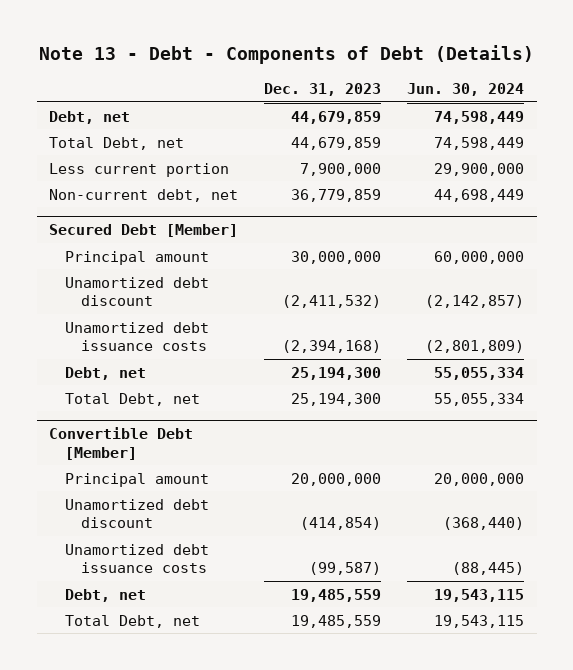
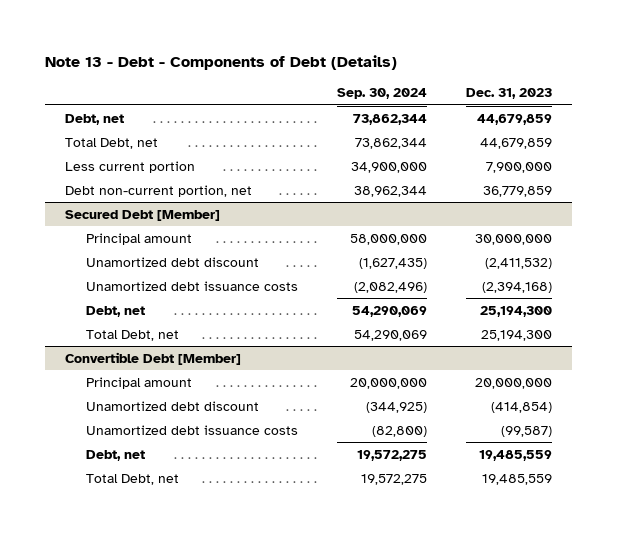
[406,82,524,96] Jun. 30, 2024 -> none
none -> [337,88,428,100] Sep. 30, 2024
[49,188,239,202] Non-current debt, net -> [65,184,253,197] Debt non-current portion, net

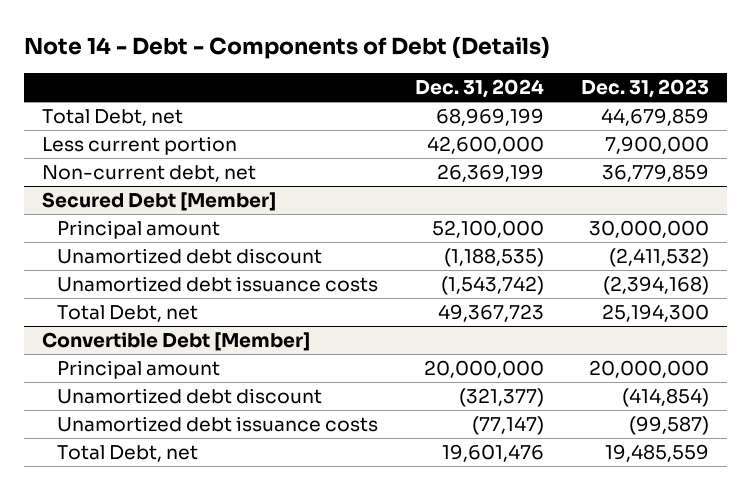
[45,54,398,70] Note 13 - Debt - Components of Debt (Details) -> [24,35,551,59] Note 14 - Debt - Components of Debt (Details)
[337,88,428,100] Sep. 30, 2024 -> none
none -> [414,78,544,98] Dec. 31, 2024
[65,113,125,125] Debt, net -> none
[65,184,253,197] Debt non-current portion, net -> [42,165,257,183] Non-current debt, net
[85,305,145,317] Debt, net -> none
[85,449,145,461] Debt, net -> none

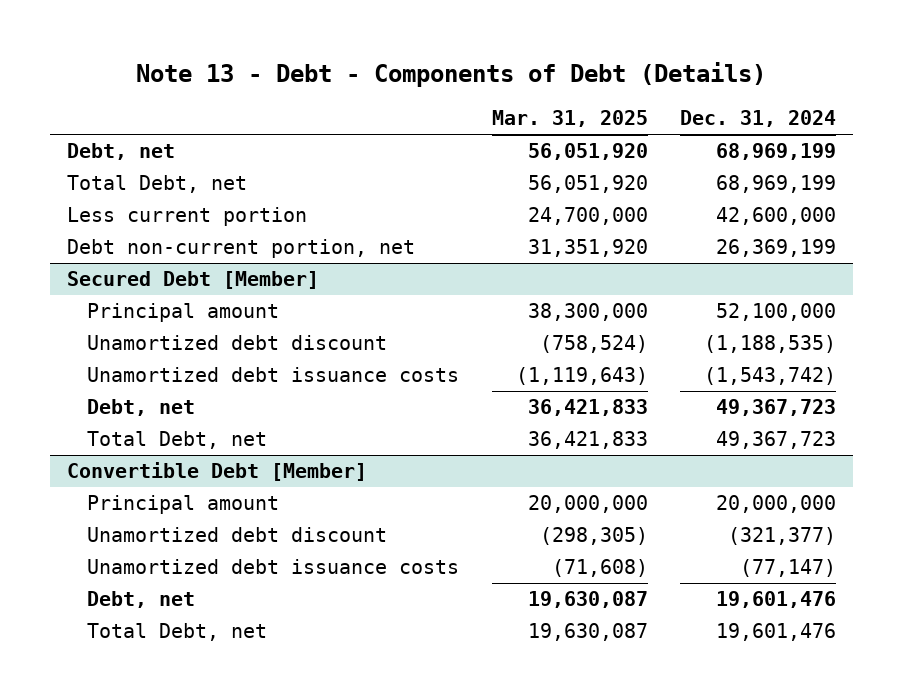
[24,35,551,59] Note 14 - Debt - Components of Debt (Details) -> [136,61,767,87] Note 13 - Debt - Components of Debt (Details)
[580,78,709,98] Dec. 31, 2023 -> none
none -> [491,110,648,128] Mar. 31, 2025
none -> [66,143,175,161] Debt, net
[42,165,257,183] Non-current debt, net -> [66,239,415,259] Debt non-current portion, net
none -> [86,399,195,417] Debt, net
none -> [86,591,195,609] Debt, net

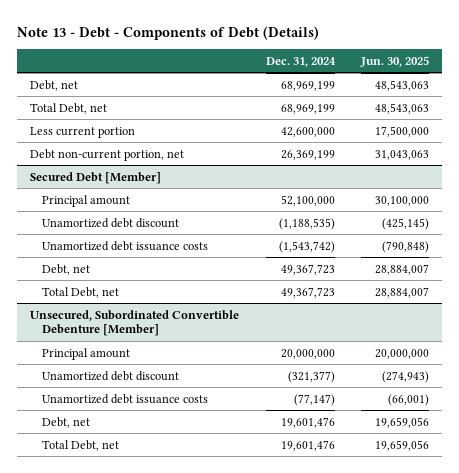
[491,110,648,128] Mar. 31, 2025 -> none
none -> [360,55,430,67] Jun. 30, 2025
[66,462,367,482] Convertible Debt [Member] -> [30,309,240,337] Unsecured, Subordinated Convertible Debenture [Member]

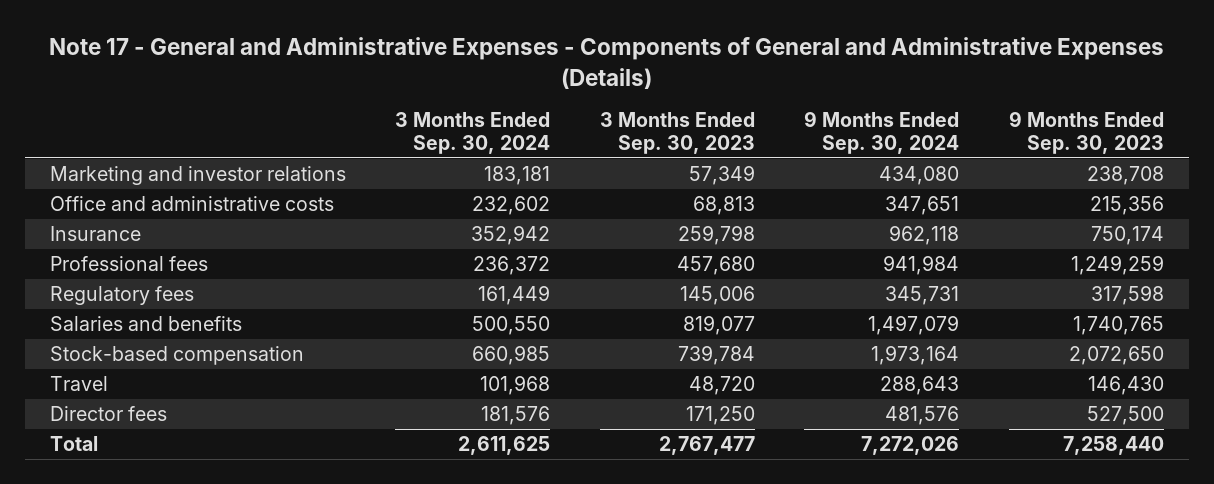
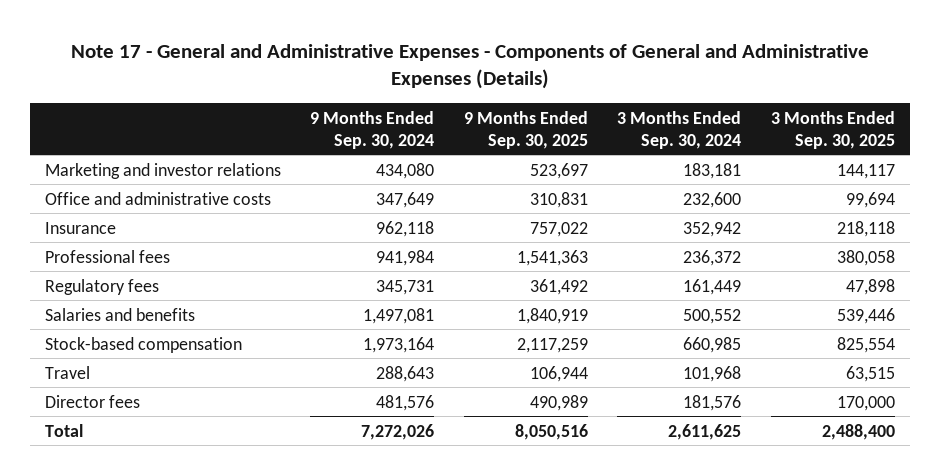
[599,112,755,155] 3 Months Ended Sep. 30, 2023 -> none
[1008,111,1164,155] 9 Months Ended Sep. 30, 2023 -> none
none -> [463,110,588,149] 9 Months Ended Sep. 30, 2025
none -> [770,110,895,149] 3 Months Ended Sep. 30, 2025
[472,196,551,216] 232,602 -> [683,191,742,208] 232,600
[885,196,960,216] 347,651 -> [376,191,435,208] 347,649
[472,316,551,336] 500,550 -> [683,308,742,324] 500,552
[868,315,960,336] 1,497,079 -> [363,307,435,324] 1,497,081

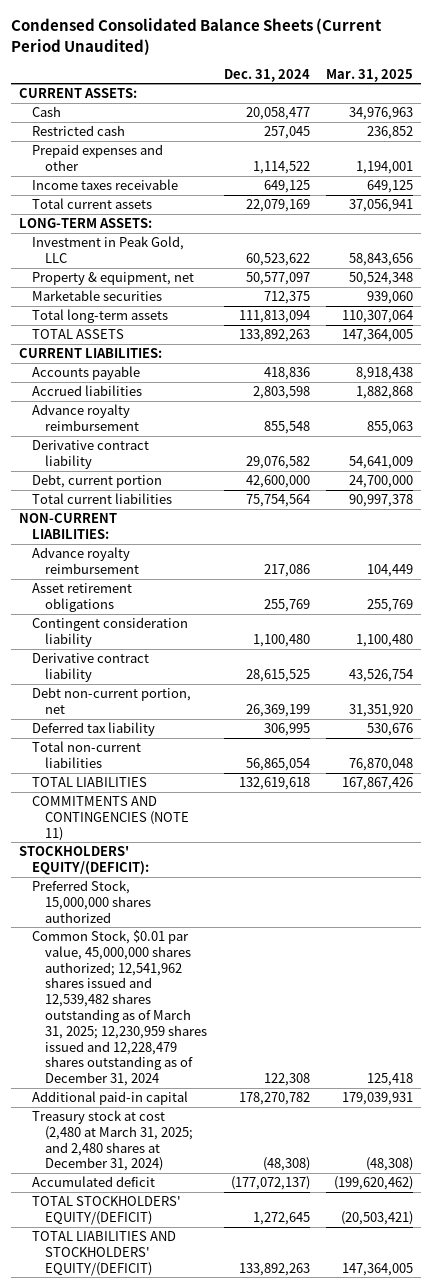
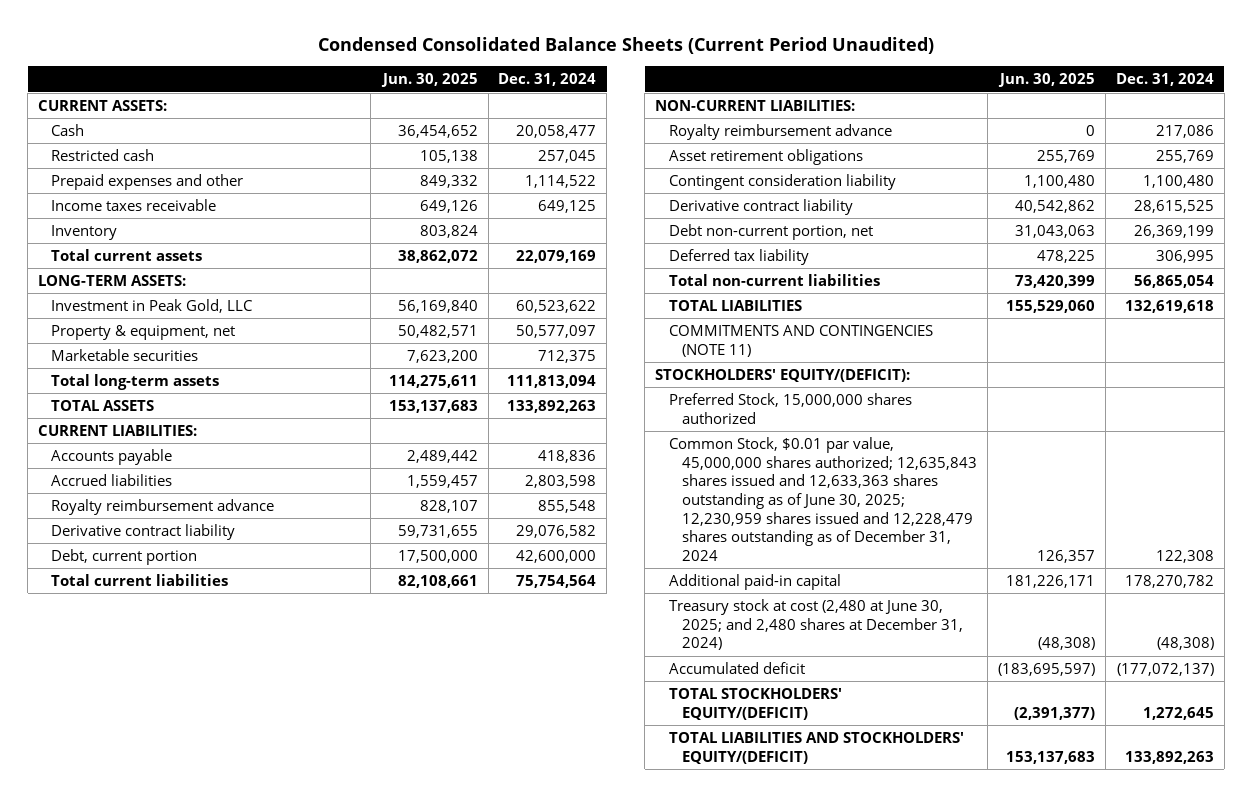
[325,68,413,82] Mar. 31, 2025 -> none
none -> [380,73,478,88] Jun. 30, 2025
none -> [51,225,118,241] Inventory
[32,404,140,431] Advance royalty reimbursement -> [51,499,275,516] Royalty reimbursement advance
[32,547,140,574] Advance royalty reimbursement -> [668,124,892,141] Royalty reimbursement advance
[32,930,208,1087] Common Stock, $0.01 par value, 45,000,000 shares authorized; 12,541,962 shares issued and 12,539,482 shares outstanding as of March 31, 2025; 12,230,959 shares issued and 12,228,479 shares outstanding as of December 31, 2024 -> [668,437,978,561] Common Stock, $0.01 par value, 45,000,000 shares authorized; 12,635,843 shares issued and 12,633,363 shares outstanding as of June 30, 2025; 12,230,959 shares issued and 12,228,479 shares outstanding as of December 31, 2024
[32,1110,194,1172] Treasury stock at cost (2,480 at March 31, 2025; and 2,480 shares at December 31, 2024) -> [668,599,964,651] Treasury stock at cost (2,480 at June 30, 2025; and 2,480 shares at December 31, 2024)

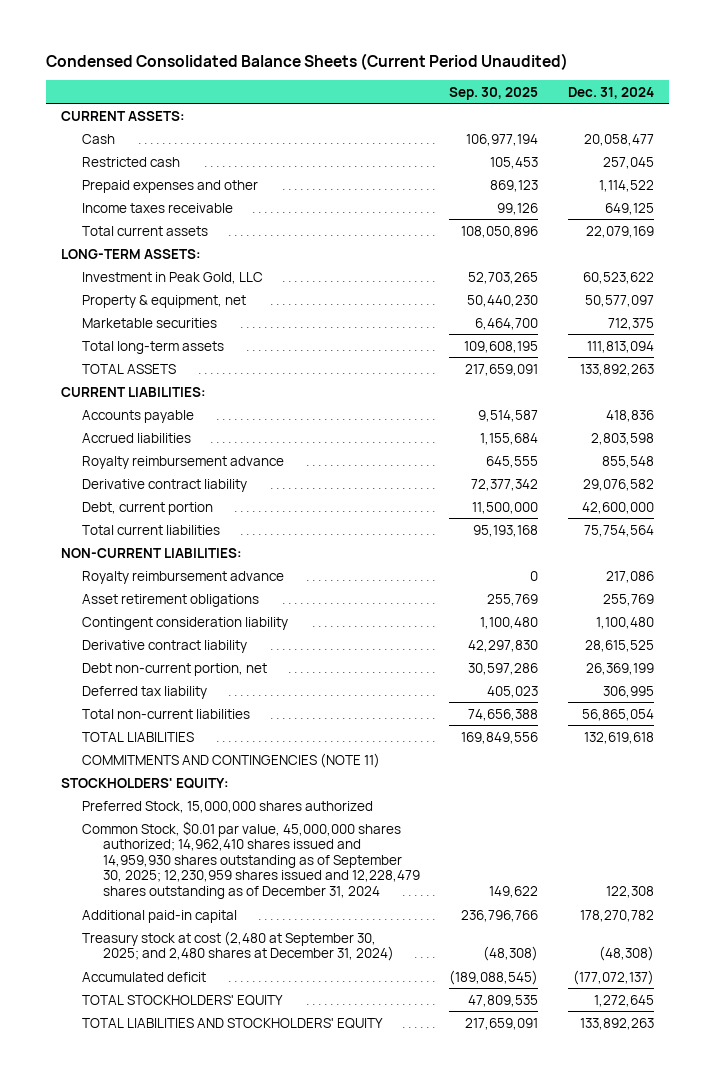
[380,73,478,88] Jun. 30, 2025 -> none
none -> [449,86,539,100] Sep. 30, 2025
[51,225,118,241] Inventory -> none
[655,369,911,383] STOCKHOLDERS' EQUITY/(DEFICIT): -> [60,777,229,789] STOCKHOLDERS' EQUITY:
[668,437,978,561] Common Stock, $0.01 par value, 45,000,000 shares authorized; 12,635,843 shares issued and 12,633,363 shares outstanding as of June 30, 2025; 12,230,959 shares issued and 12,228,479 shares outstanding as of December 31, 2024 -> [81,820,420,899] Common Stock, $0.01 par value, 45,000,000 shares authorized; 14,962,410 shares issued and 14,959,930 shares outstanding as of September 30, 2025; 12,230,959 shares issued and 12,228,479 shares outstanding as of December 31, 2024
[668,599,964,651] Treasury stock at cost (2,480 at June 30, 2025; and 2,480 shares at December 31, 2024) -> [81,930,394,962] Treasury stock at cost (2,480 at September 30, 2025; and 2,480 shares at December 31, 2024)
[668,688,842,720] TOTAL STOCKHOLDERS' EQUITY/(DEFICIT) -> [81,994,283,1006] TOTAL STOCKHOLDERS' EQUITY
[668,732,964,764] TOTAL LIABILITIES AND STOCKHOLDERS' EQUITY/(DEFICIT) -> [81,1017,383,1029] TOTAL LIABILITIES AND STOCKHOLDERS' EQUITY

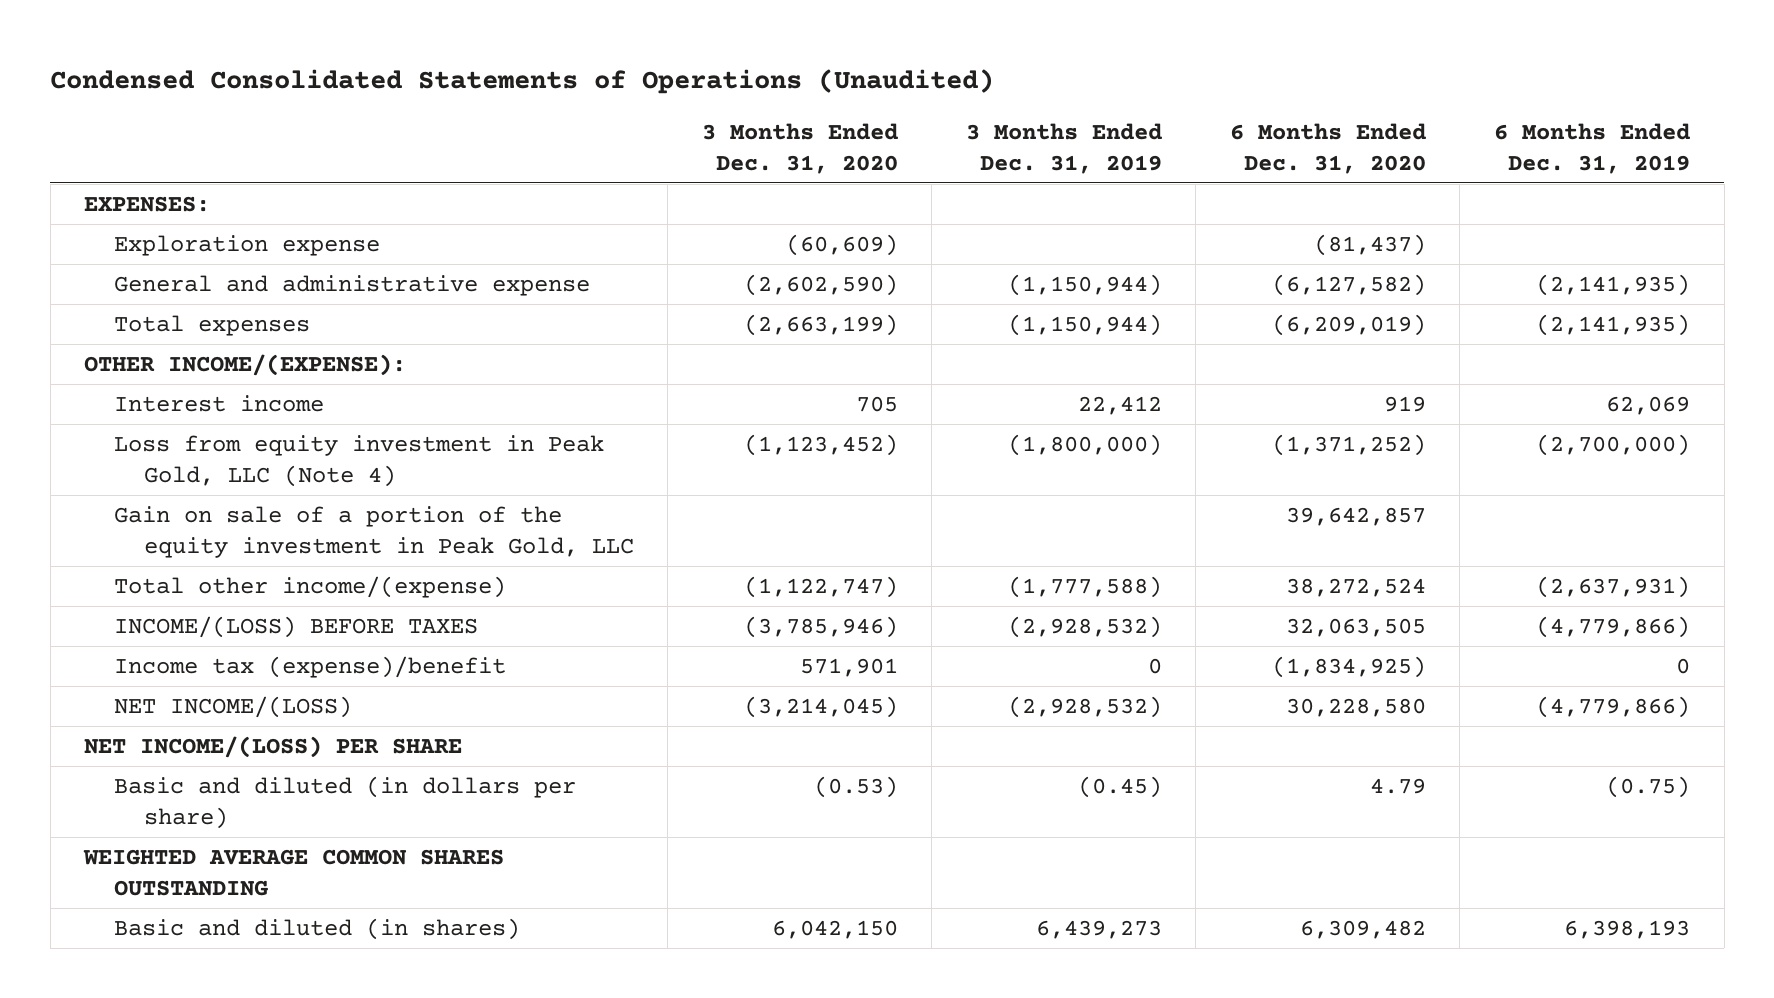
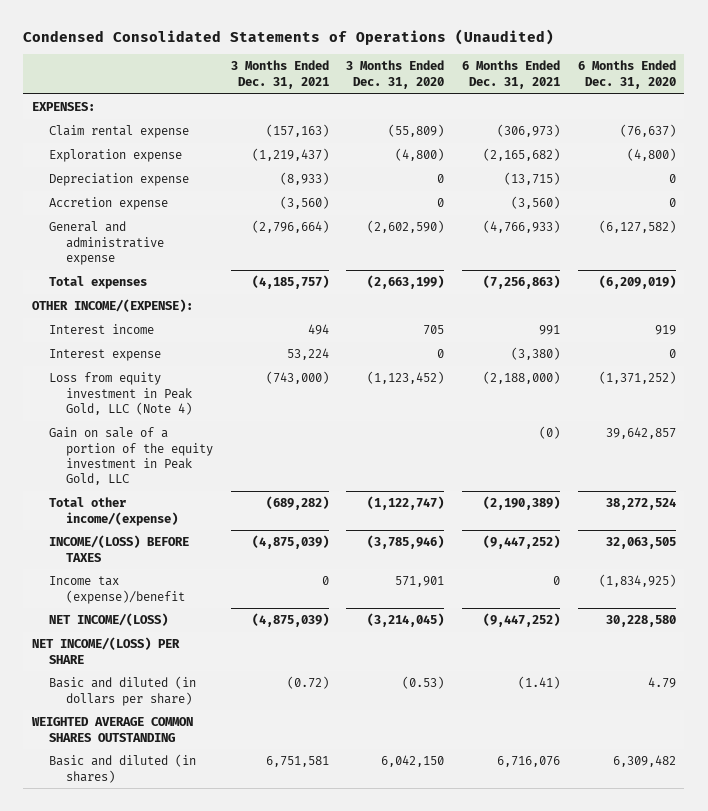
[965,122,1162,174] 3 Months Ended Dec. 31, 2019 -> none
[1493,122,1690,174] 6 Months Ended Dec. 31, 2019 -> none
none -> [230,60,329,89] 3 Months Ended Dec. 31, 2021
none -> [461,60,560,89] 6 Months Ended Dec. 31, 2021
none -> [49,125,190,139] Claim rental expense
[785,234,898,257] (60,609) -> [395,148,445,162] (4,800)
[1313,234,1426,257] (81,437) -> [626,148,676,162] (4,800)
none -> [49,173,190,187] Depreciation expense
none -> [49,197,169,211] Accretion expense
none -> [49,349,162,362] Interest expense

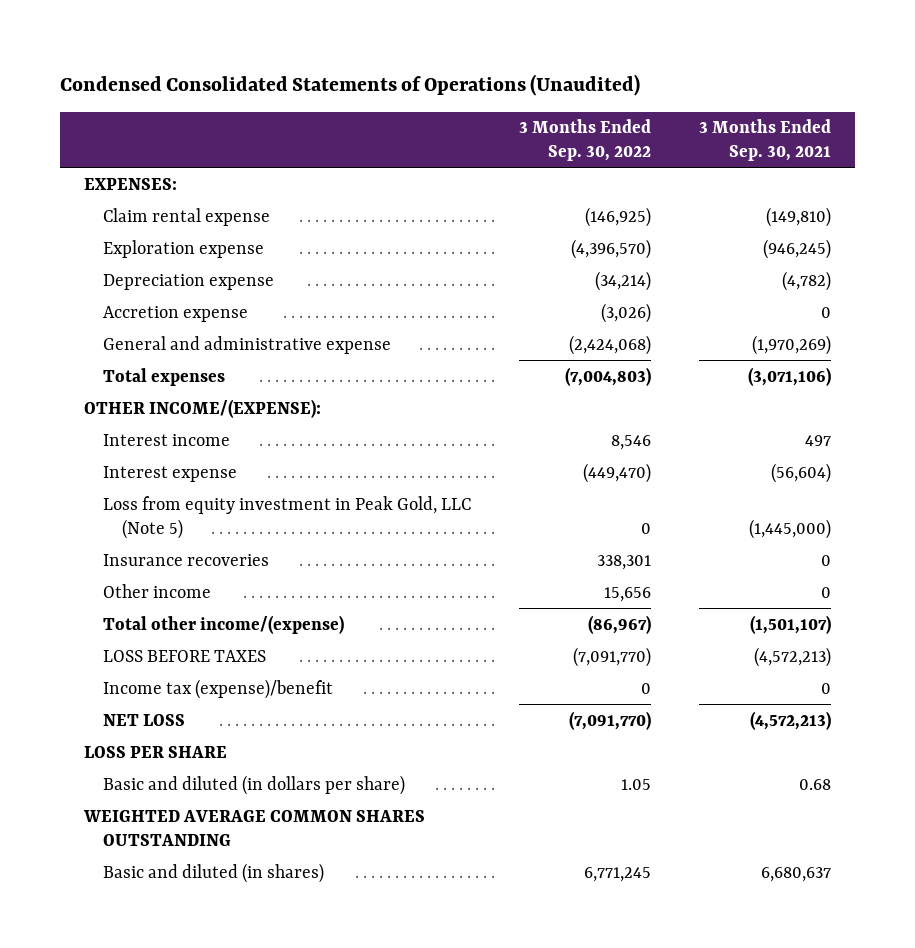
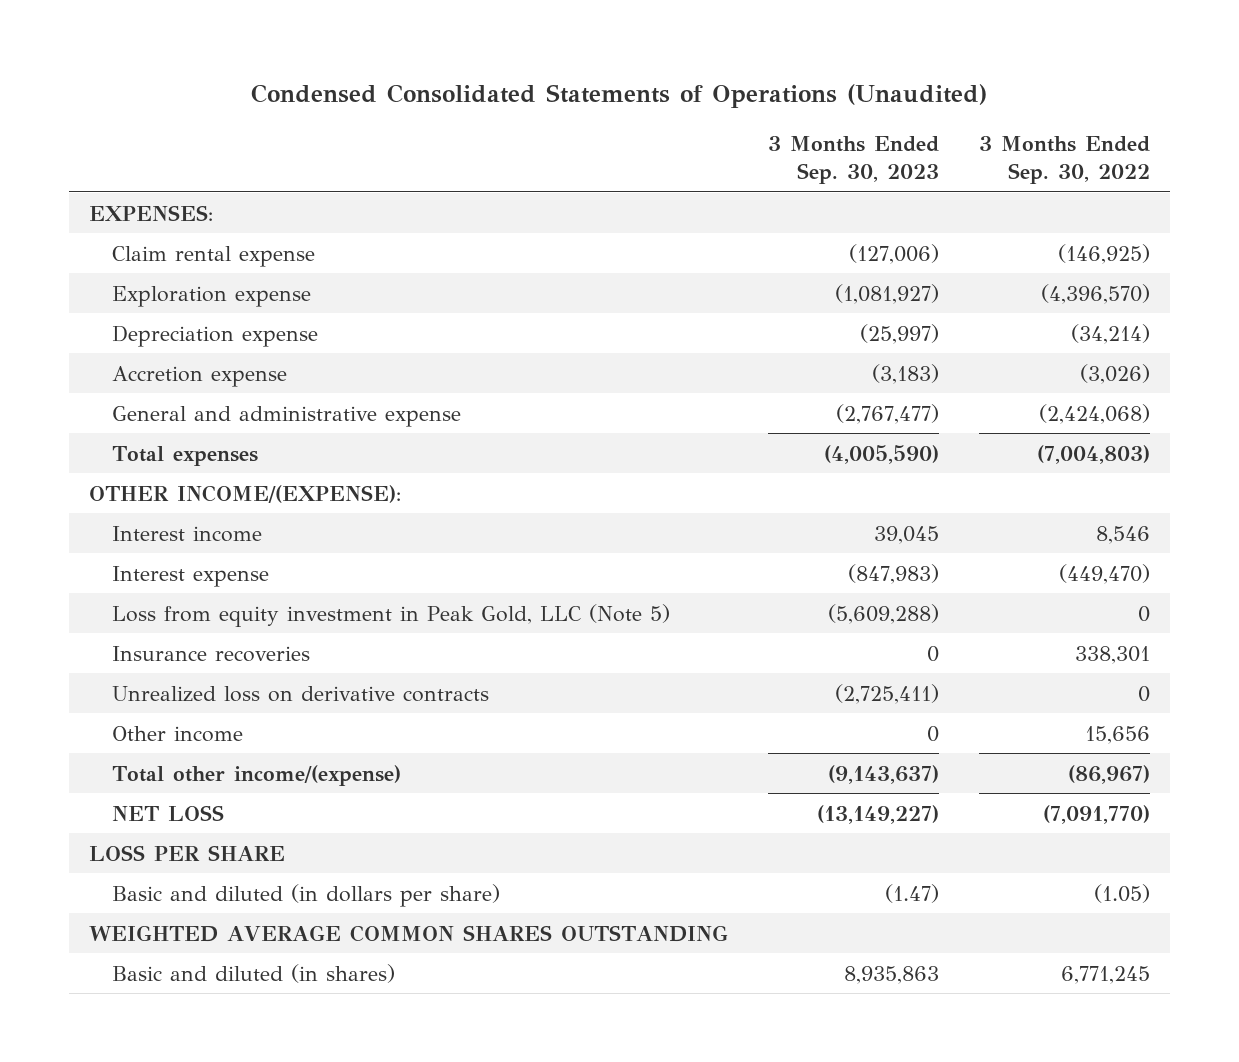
[698,119,831,162] 3 Months Ended Sep. 30, 2021 -> none
none -> [767,136,939,185] 3 Months Ended Sep. 30, 2023
none -> [111,685,489,702] Unrealized loss on derivative contracts
[102,649,266,662] LOSS BEFORE TAXES -> none
[102,678,333,699] Income tax (expense)/benefit -> none
[620,778,651,790] 1.05 -> [1093,883,1150,903] (1.05)

